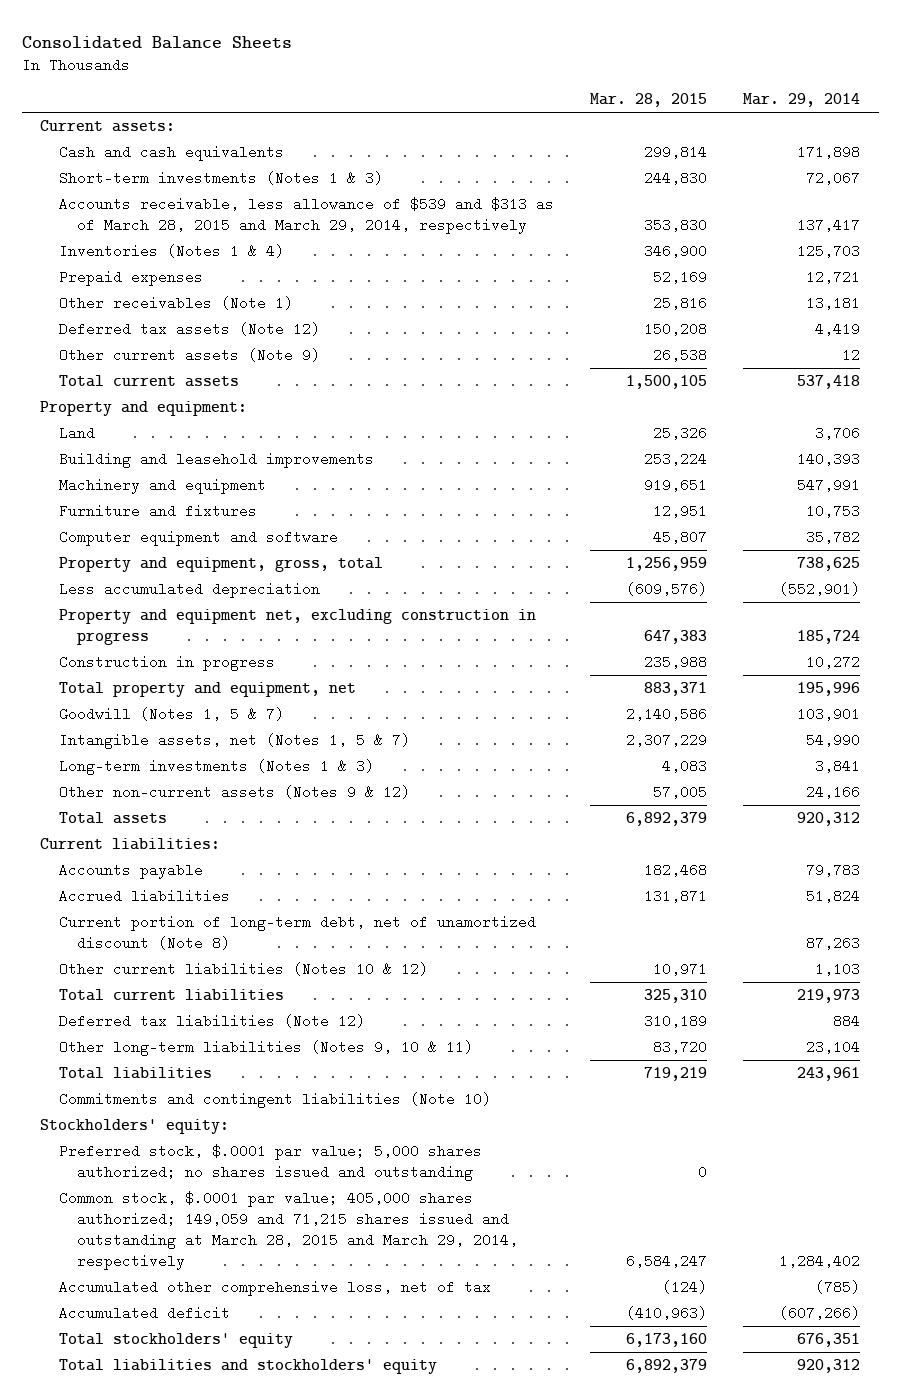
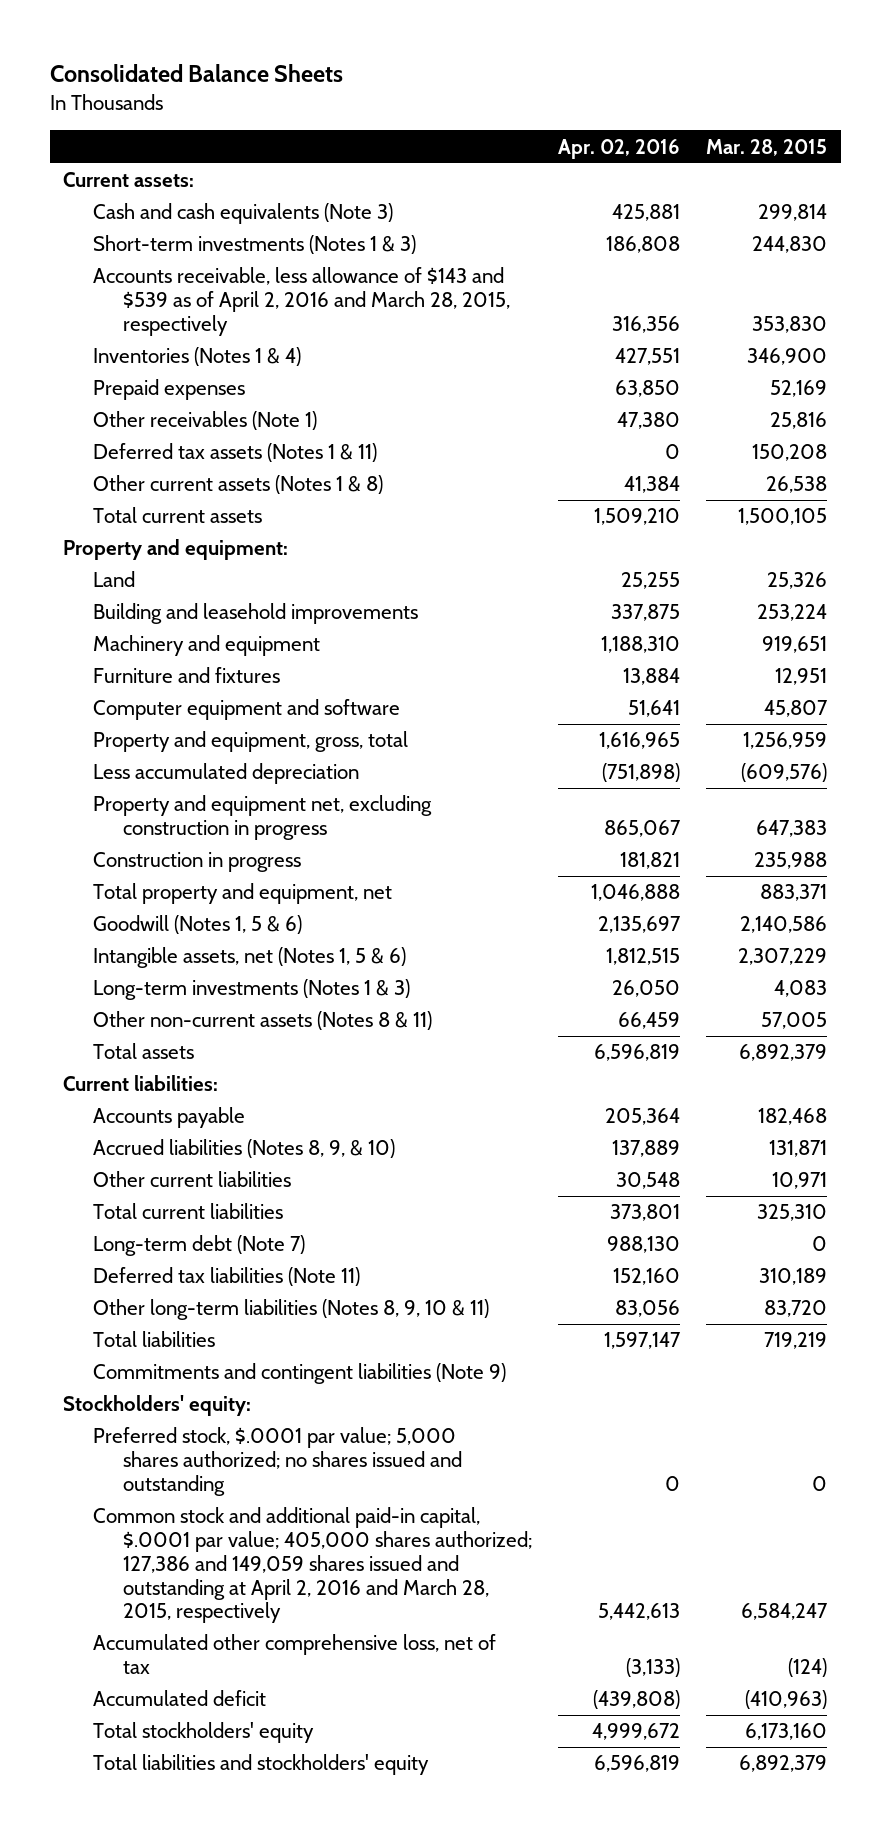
[743,93,861,108] Mar. 29, 2014 -> none
none -> [558,138,681,159] Apr. 02, 2016
[58,144,284,161] Cash and cash equivalents -> [93,203,394,225] Cash and cash equivalents (Note 3)
[58,196,554,234] Accounts receivable, less allowance of $539 and $313 as of March 28, 2015 and March 29, 2014, respectively -> [93,267,510,336] Accounts receivable, less allowance of $143 and $539 as of April 2, 2016 and March 28, 2015, respectively
[58,321,320,336] Deferred tax assets (Note 12) -> [93,443,378,463] Deferred tax assets (Notes 1 & 11)
[58,347,320,362] Other current assets (Note 9) -> [93,475,384,495] Other current assets (Notes 1 & 8)
[58,706,284,721] Goodwill (Notes 1, 5 & 7) -> [93,915,303,935] Goodwill (Notes 1, 5 & 6)
[58,732,410,749] Intangible assets, net (Notes 1, 5 & 7) -> [93,947,407,969] Intangible assets, net (Notes 1, 5 & 6)
[58,784,410,799] Other non-current assets (Notes 9 & 12) -> [93,1011,433,1031] Other non-current assets (Notes 8 & 11)
[58,914,536,950] Current portion of long-term debt, net of unamortized discount (Note 8) -> none
[58,888,230,903] Accrued liabilities -> [93,1139,396,1159] Accrued liabilities (Notes 8, 9, & 10)
[58,961,428,976] Other current liabilities (Notes 10 & 12) -> [93,1171,292,1188] Other current liabilities
none -> [93,1235,306,1257] Long-term debt (Note 7)
[58,1013,365,1028] Deferred tax liabilities (Note 12) -> [93,1267,361,1287] Deferred tax liabilities (Note 11)
[58,1039,473,1056] Other long-term liabilities (Notes 9, 10 & 11) -> [93,1299,490,1321] Other long-term liabilities (Notes 8, 9, 10 & 11)
[58,1091,491,1108] Commitments and contingent liabilities (Note 10) -> [93,1363,507,1385] Commitments and contingent liabilities (Note 9)
[58,1190,518,1270] Common stock, $.0001 par value; 405,000 shares authorized; 149,059 and 71,215 shares issued and outstanding at March 28, 2015 and March 29, 2014, respectively -> [93,1507,532,1624] Common stock and additional paid-in capital, $.0001 par value; 405,000 shares authorized; 127,386 and 149,059 shares issued and outstanding at April 2, 2016 and March 28, 2015, respectively

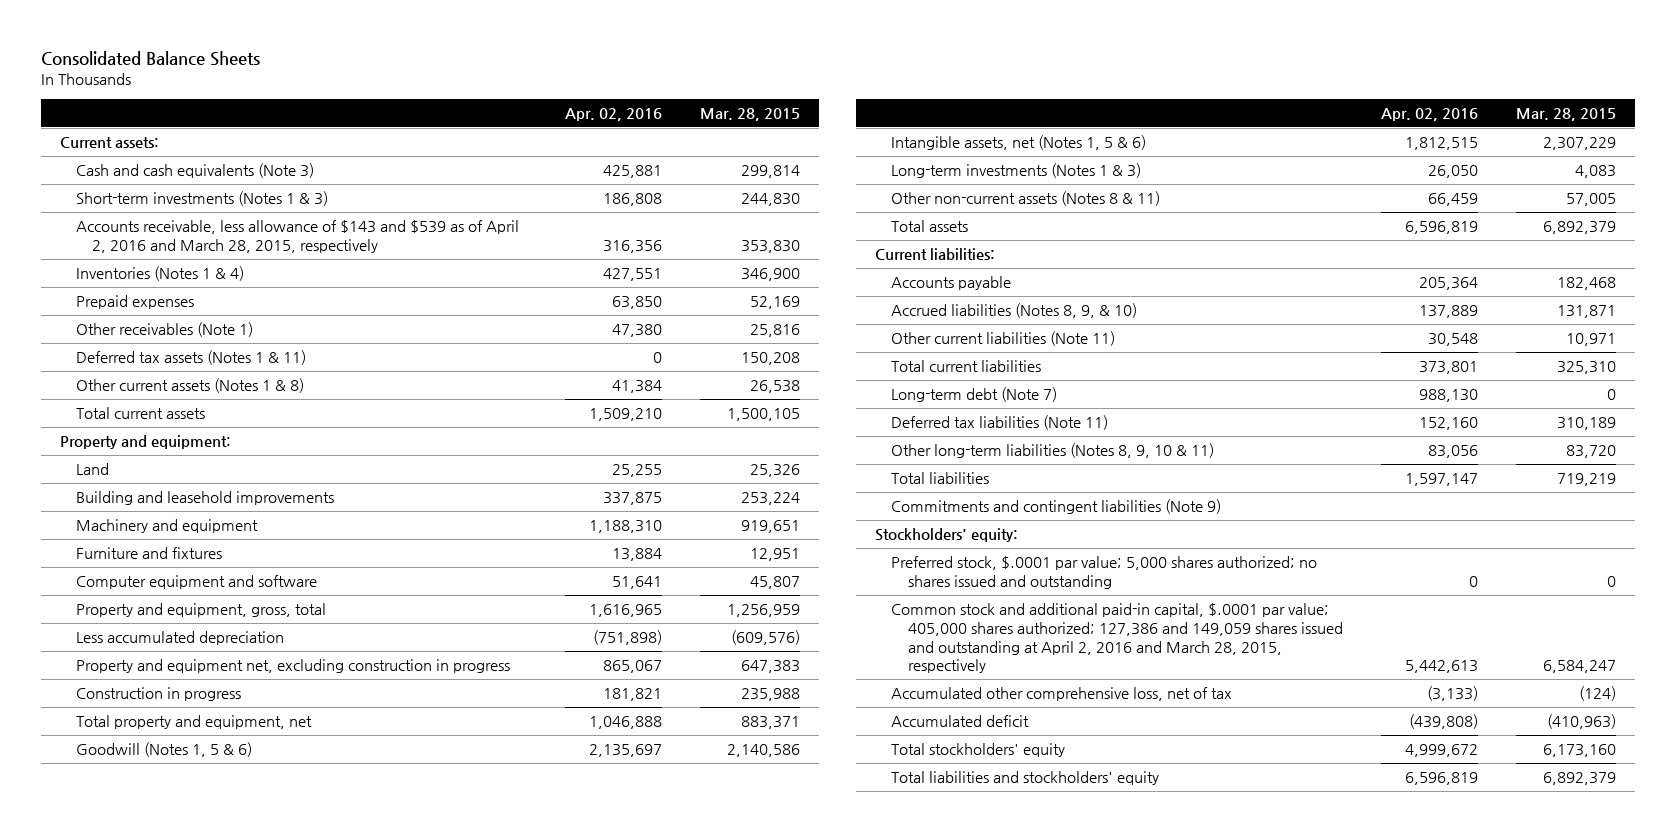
[93,1171,292,1188] Other current liabilities -> [891,331,1116,347] Other current liabilities (Note 11)

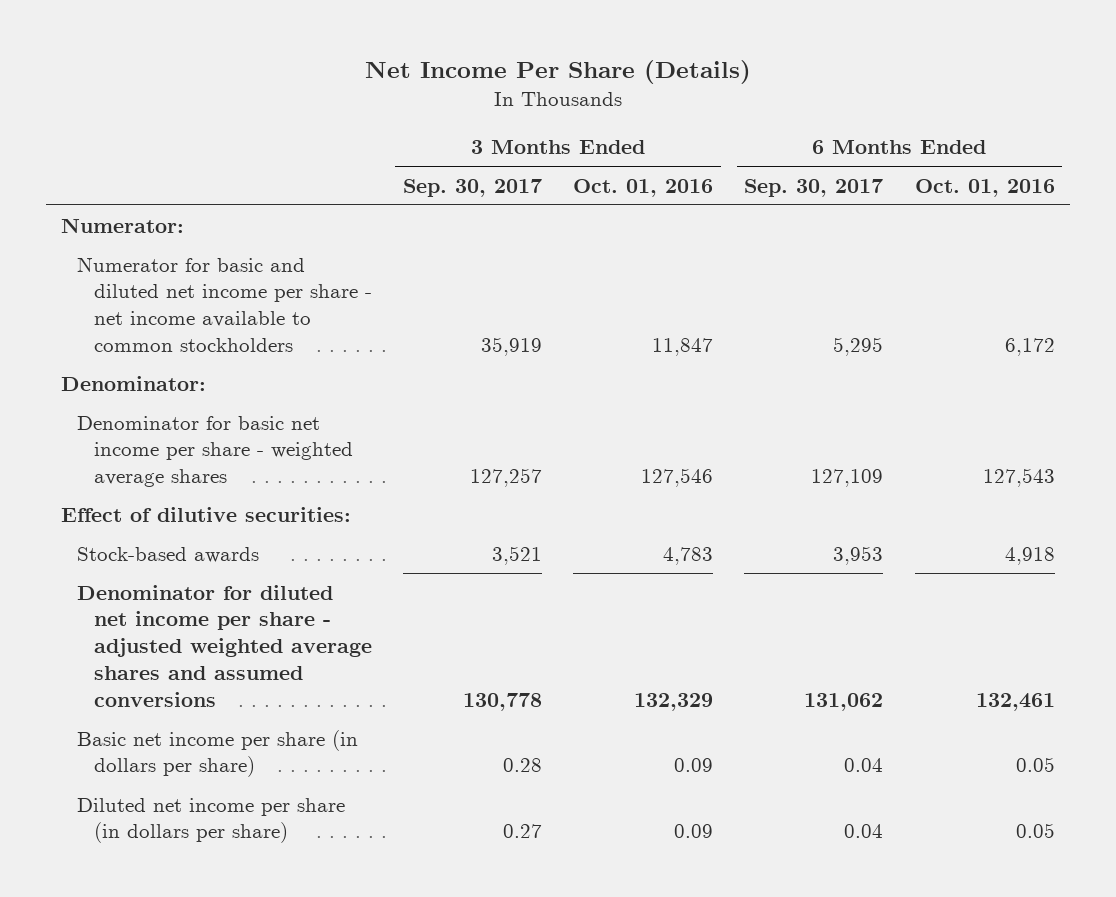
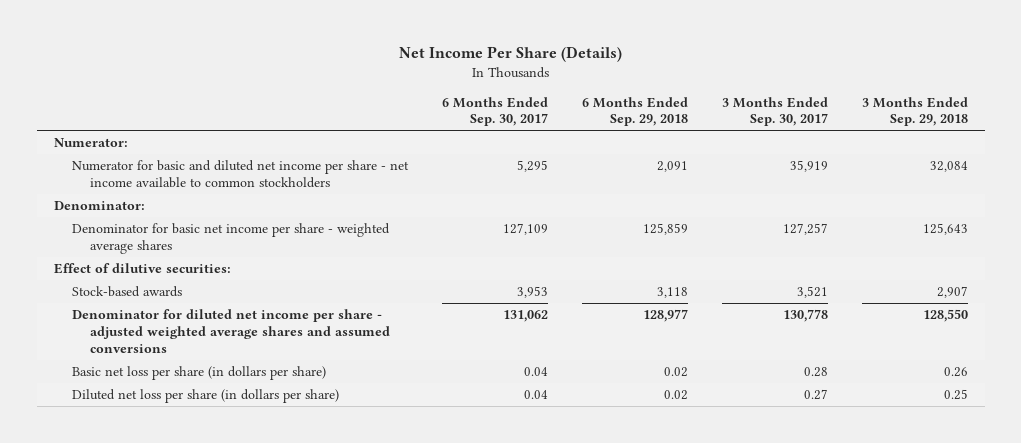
[573,178,714,197] Oct. 01, 2016 -> none
[914,178,1055,197] Oct. 01, 2016 -> none
none -> [581,96,688,127] 6 Months Ended Sep. 29, 2018
none -> [861,96,968,127] 3 Months Ended Sep. 29, 2018
[77,729,359,778] Basic net income per share (in dollars per share) -> [71,365,326,380] Basic net loss per share (in dollars per share)
[77,797,346,844] Diluted net income per share (in dollars per share) -> [71,388,339,403] Diluted net loss per share (in dollars per share)

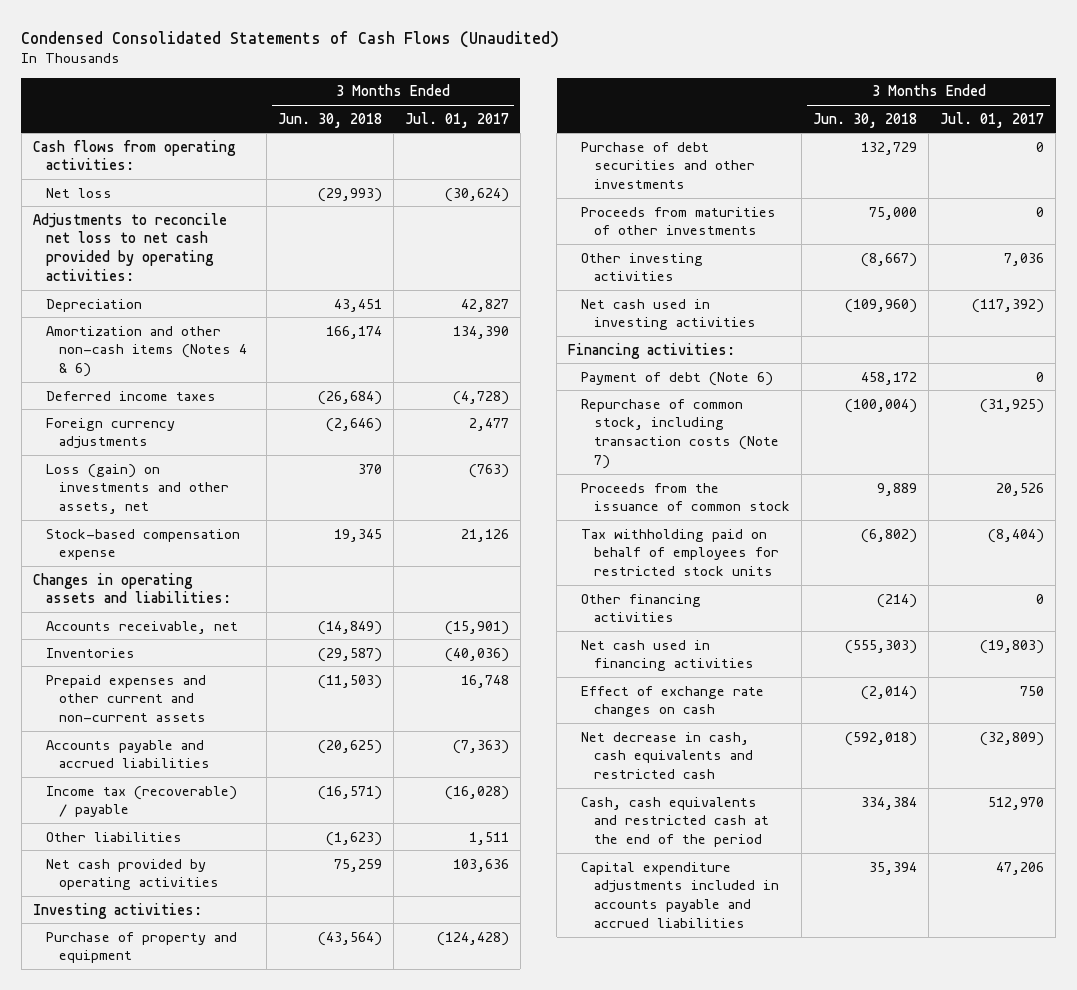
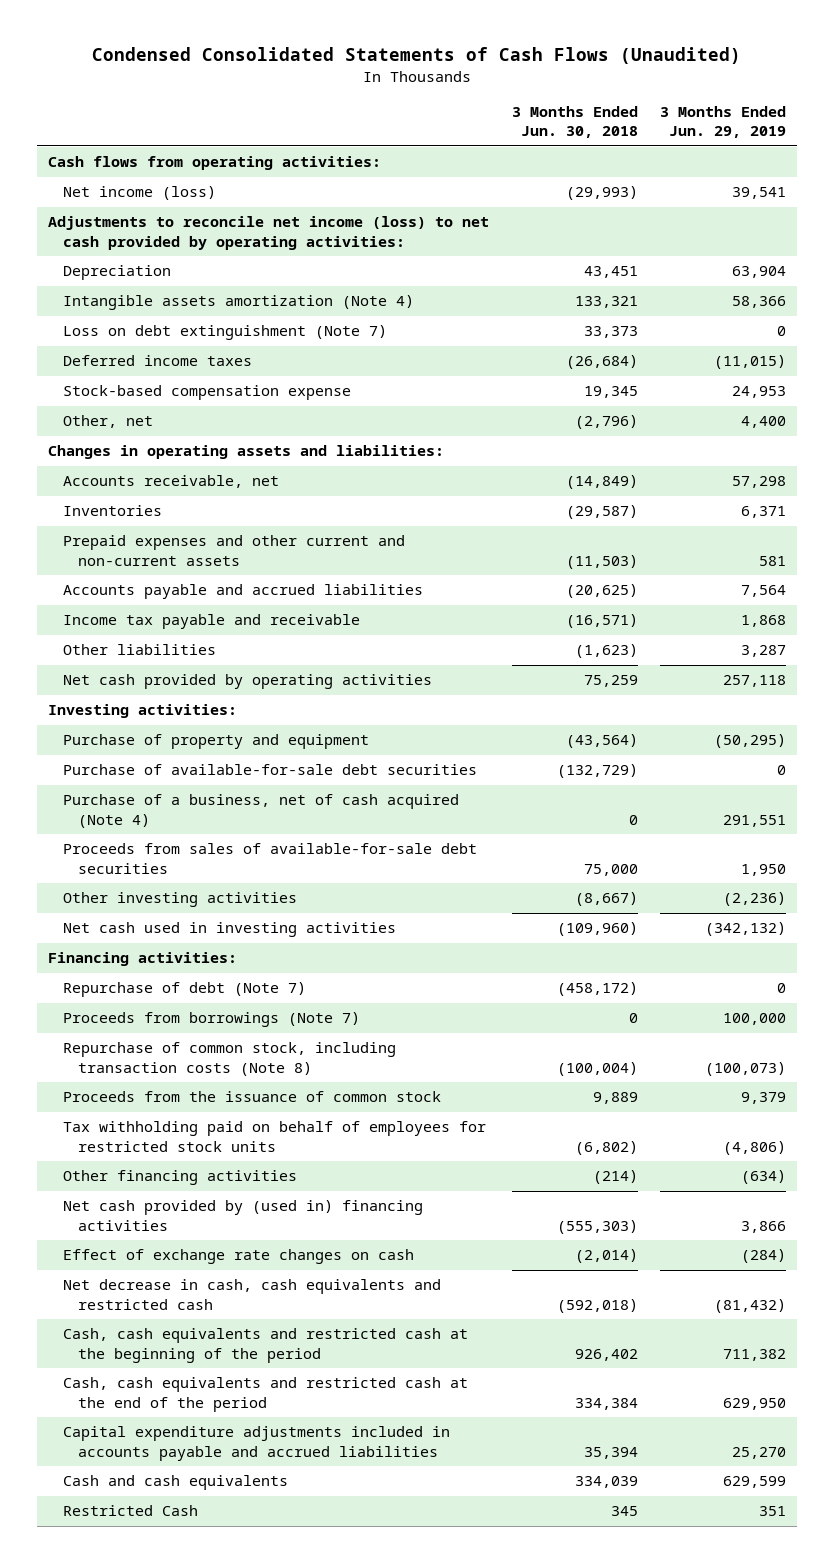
[404,111,509,128] Jul. 01, 2017 -> none
none -> [659,106,786,139] 3 Months Ended Jun. 29, 2019
[45,187,112,198] Net loss -> [63,186,217,201] Net income (loss)
[32,212,227,282] Adjustments to reconcile net loss to net cash provided by operating activities: -> [48,216,490,250] Adjustments to reconcile net income (loss) to net cash provided by operating activities:
[45,325,247,378] Amortization and other non-cash items (Notes 4 & 6) -> none
none -> [63,295,415,311] Intangible assets amortization (Note 4)
none -> [63,325,388,341] Loss on debt extinguishment (Note 7)
[45,417,175,450] Foreign currency adjustments -> none
[45,463,229,515] Loss (gain) on investments and other assets, net -> none
none -> [63,415,154,429] Other, net
[45,785,237,818] Income tax (recoverable) / payable -> [63,614,361,630] Income tax payable and receivable
[581,141,756,190] Purchase of debt securities and other investments -> [63,764,478,776] Purchase of available-for-sale debt securities
[861,141,918,155] 132,729 -> [556,764,638,779] (132,729)
none -> [63,794,460,828] Purchase of a business, net of cash acquired (Note 4)
[581,206,777,236] Proceeds from maturities of other investments -> [63,843,478,874] Proceeds from sales of available-for-sale debt securities
[581,371,774,386] Payment of debt (Note 6) -> [63,982,307,998] Repurchase of debt (Note 7)
[861,371,918,385] 458,172 -> [556,982,638,997] (458,172)
none -> [63,1012,361,1028] Proceeds from borrowings (Note 7)
[581,398,780,470] Repurchase of common stock, including transaction costs (Note 7) -> [63,1042,397,1076] Repurchase of common stock, including transaction costs (Note 8)
[581,639,755,672] Net cash used in financing activities -> [63,1200,424,1231] Net cash provided by (used in) financing activities
none -> [63,1328,469,1363] Cash, cash equivalents and restricted cash at the beginning of the period
none -> [63,1475,289,1491] Cash and cash equivalents
none -> [63,1505,199,1517] Restricted Cash

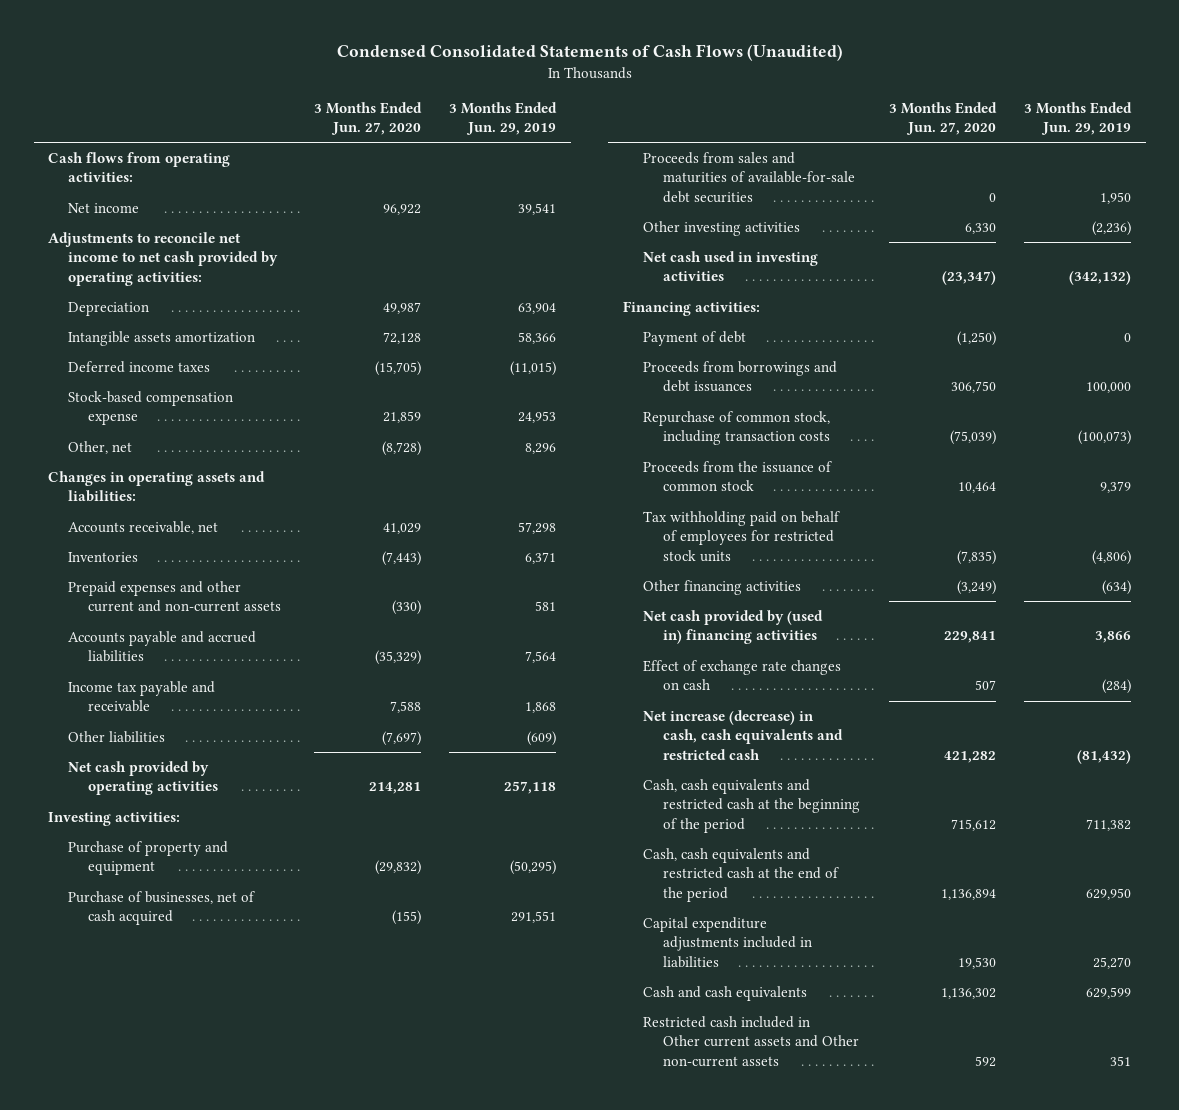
[511,106,638,139] 3 Months Ended Jun. 30, 2018 -> none
none -> [313,101,422,136] 3 Months Ended Jun. 27, 2020
[63,186,217,201] Net income (loss) -> [68,203,140,214] Net income
[48,216,490,250] Adjustments to reconcile net income (loss) to net cash provided by operating activities: -> [47,232,279,286] Adjustments to reconcile net income to net cash provided by operating activities:
[63,325,388,341] Loss on debt extinguishment (Note 7) -> none
[63,295,415,311] Intangible assets amortization (Note 4) -> [68,331,256,347] Intangible assets amortization
[740,416,786,429] 4,400 -> [525,443,557,455] 8,296
[740,645,786,658] 3,287 -> [527,731,557,747] (609)
[63,764,478,776] Purchase of available-for-sale debt securities -> none
[63,794,460,828] Purchase of a business, net of cash acquired (Note 4) -> [68,891,256,926] Purchase of businesses, net of cash acquired
[63,843,478,874] Proceeds from sales of available-for-sale debt securities -> [642,152,856,203] Proceeds from sales and maturities of available-for-sale debt securities
[63,1012,361,1028] Proceeds from borrowings (Note 7) -> none
[63,982,307,998] Repurchase of debt (Note 7) -> [642,331,746,347] Payment of debt
none -> [642,361,837,393] Proceeds from borrowings and debt issuances
[63,1042,397,1076] Repurchase of common stock, including transaction costs (Note 8) -> [642,411,831,446] Repurchase of common stock, including transaction costs
[63,1279,442,1310] Net decrease in cash, cash equivalents and restricted cash -> [642,710,844,760] Net increase (decrease) in cash, cash equivalents and restricted cash
[63,1426,451,1461] Capital expenditure adjustments included in accounts payable and accrued liabilities -> [642,917,813,968] Capital expenditure adjustments included in liabilities
[63,1505,199,1517] Restricted Cash -> [642,1016,860,1067] Restricted cash included in Other current assets and Other non-current assets

